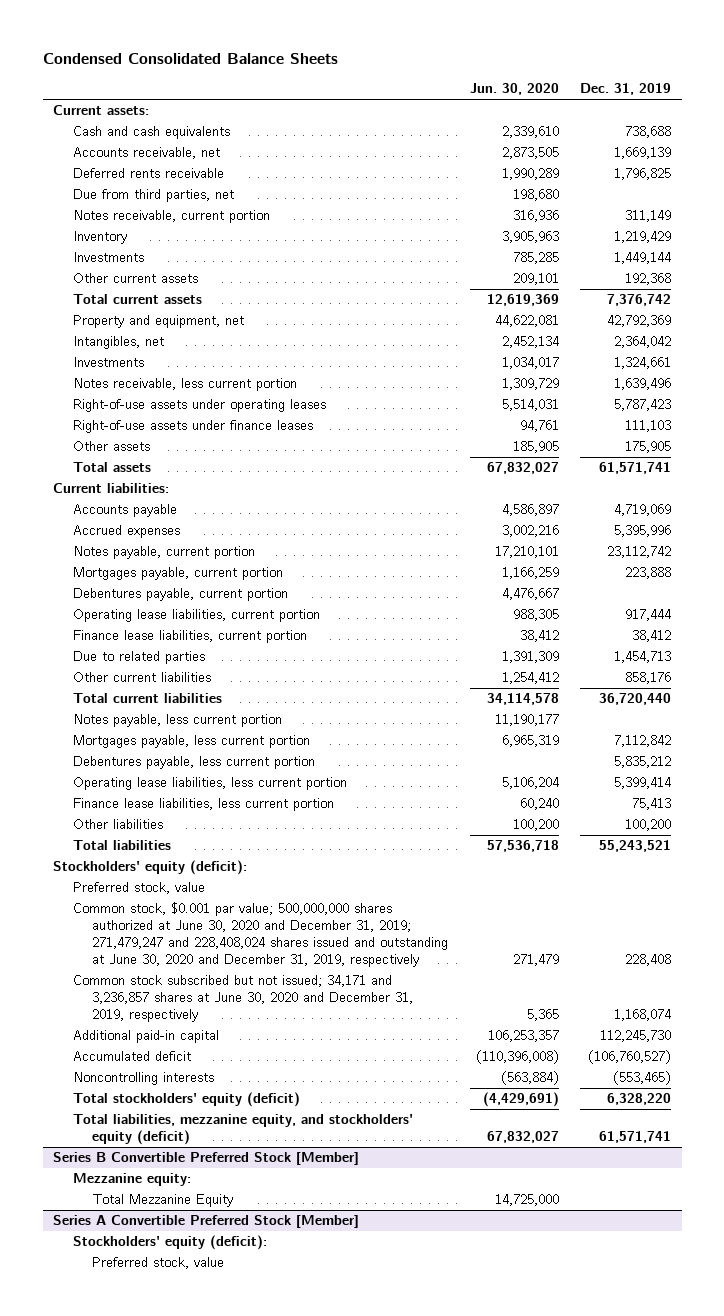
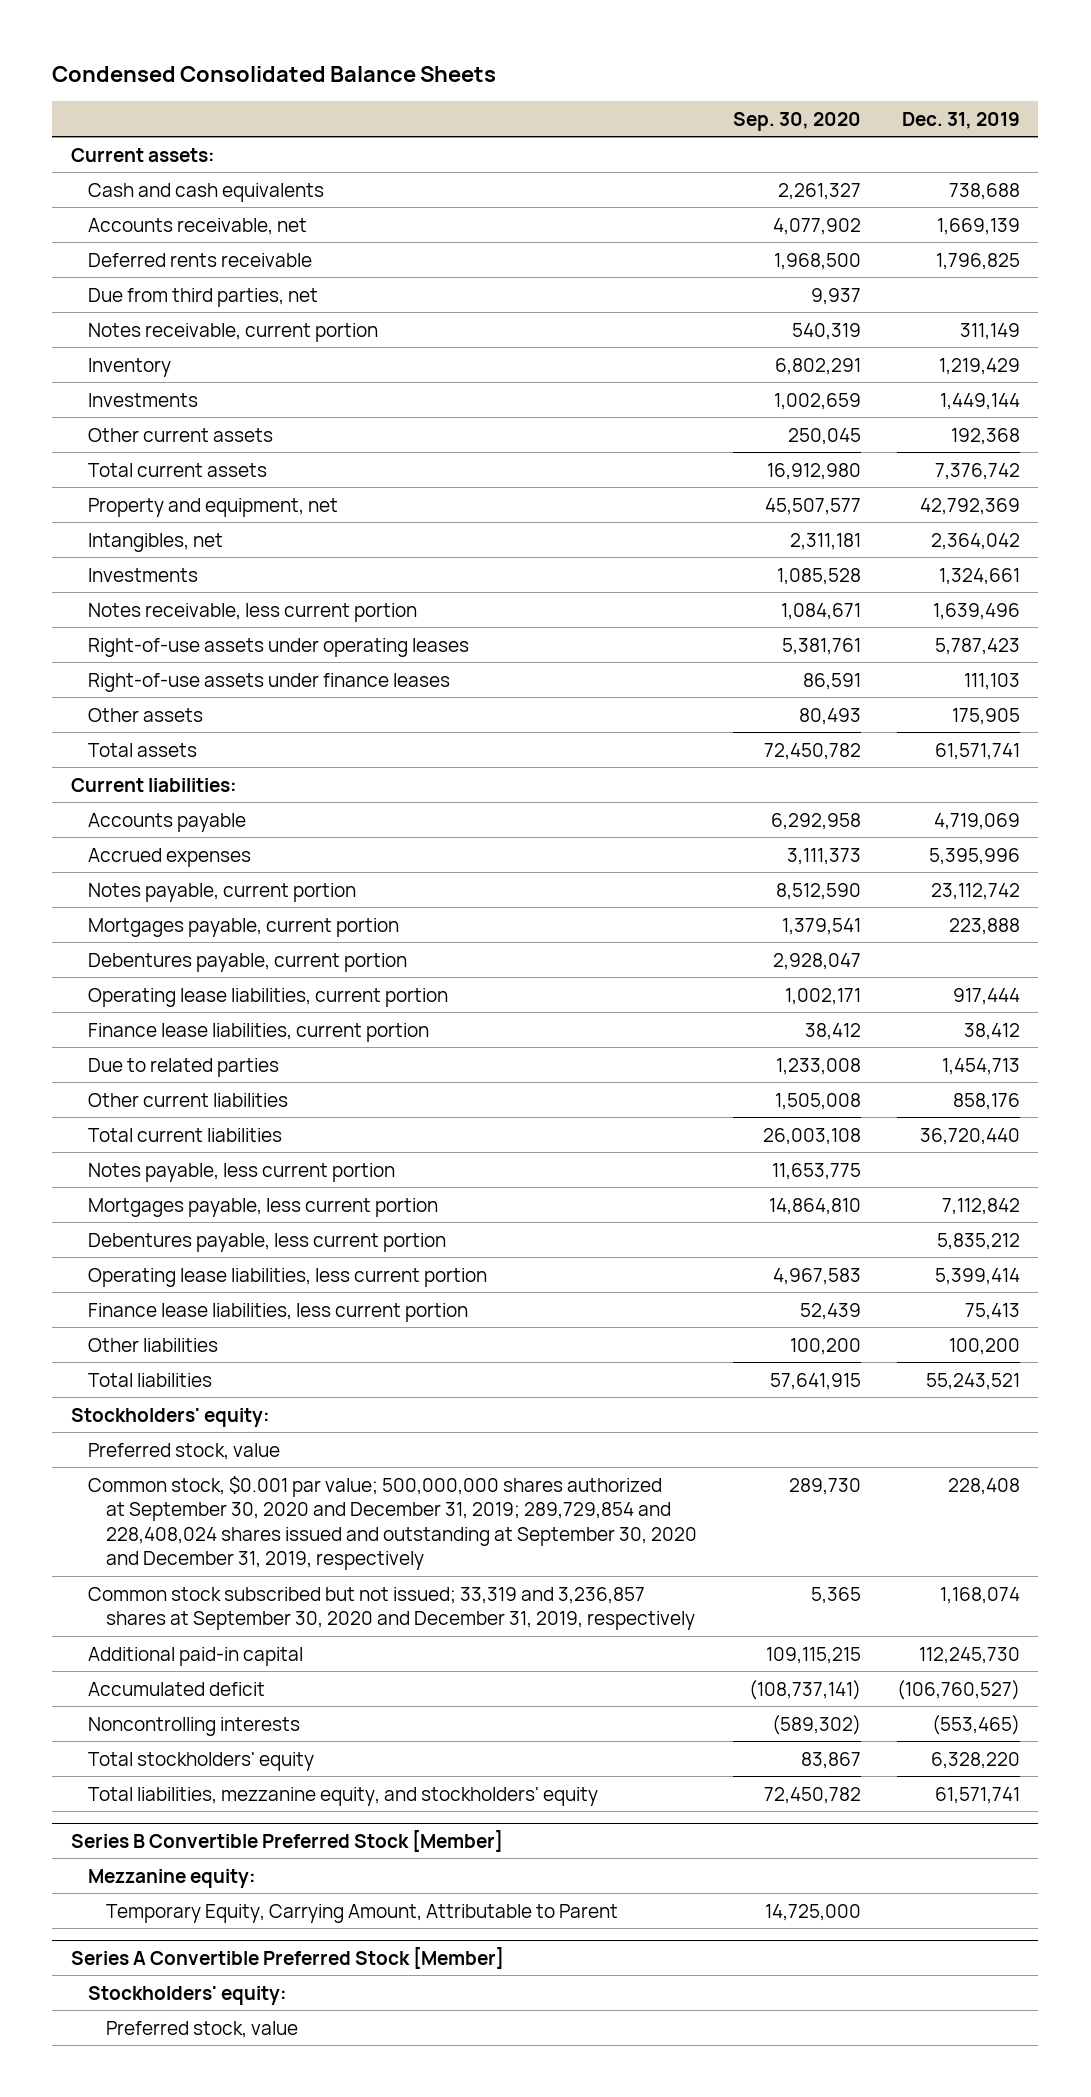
[469,83,559,96] Jun. 30, 2020 -> none
none -> [733,111,862,131] Sep. 30, 2020
[53,860,248,876] Stockholders' equity (deficit): -> [70,1407,270,1427] Stockholders' equity:
[72,902,449,968] Common stock, $0.001 par value; 500,000,000 shares authorized at June 30, 2020 and December 31, 2019; 271,479,247 and 228,408,024 shares issued and outstanding at June 30, 2020 and December 31, 2019, respectively -> [88,1475,698,1571] Common stock, $0.001 par value; 500,000,000 shares authorized at September 30, 2020 and December 31, 2019; 289,729,854 and 228,408,024 shares issued and outstanding at September 30, 2020 and December 31, 2019, respectively
[72,975,414,1023] Common stock subscribed but not issued; 34,171 and 3,236,857 shares at June 30, 2020 and December 31, 2019, respectively -> [88,1586,696,1631] Common stock subscribed but not issued; 33,319 and 3,236,857 shares at September 30, 2020 and December 31, 2019, respectively
[72,1092,300,1108] Total stockholders' equity (deficit) -> [88,1751,315,1771] Total stockholders' equity
[72,1114,413,1146] Total liabilities, mezzanine equity, and stockholders' equity (deficit) -> [88,1786,599,1806] Total liabilities, mezzanine equity, and stockholders' equity
[92,1194,234,1208] Total Mezzanine Equity -> [106,1903,619,1923] Temporary Equity, Carrying Amount, Attributable to Parent
[72,1235,267,1251] Stockholders' equity (deficit): -> [88,1985,288,2005] Stockholders' equity:

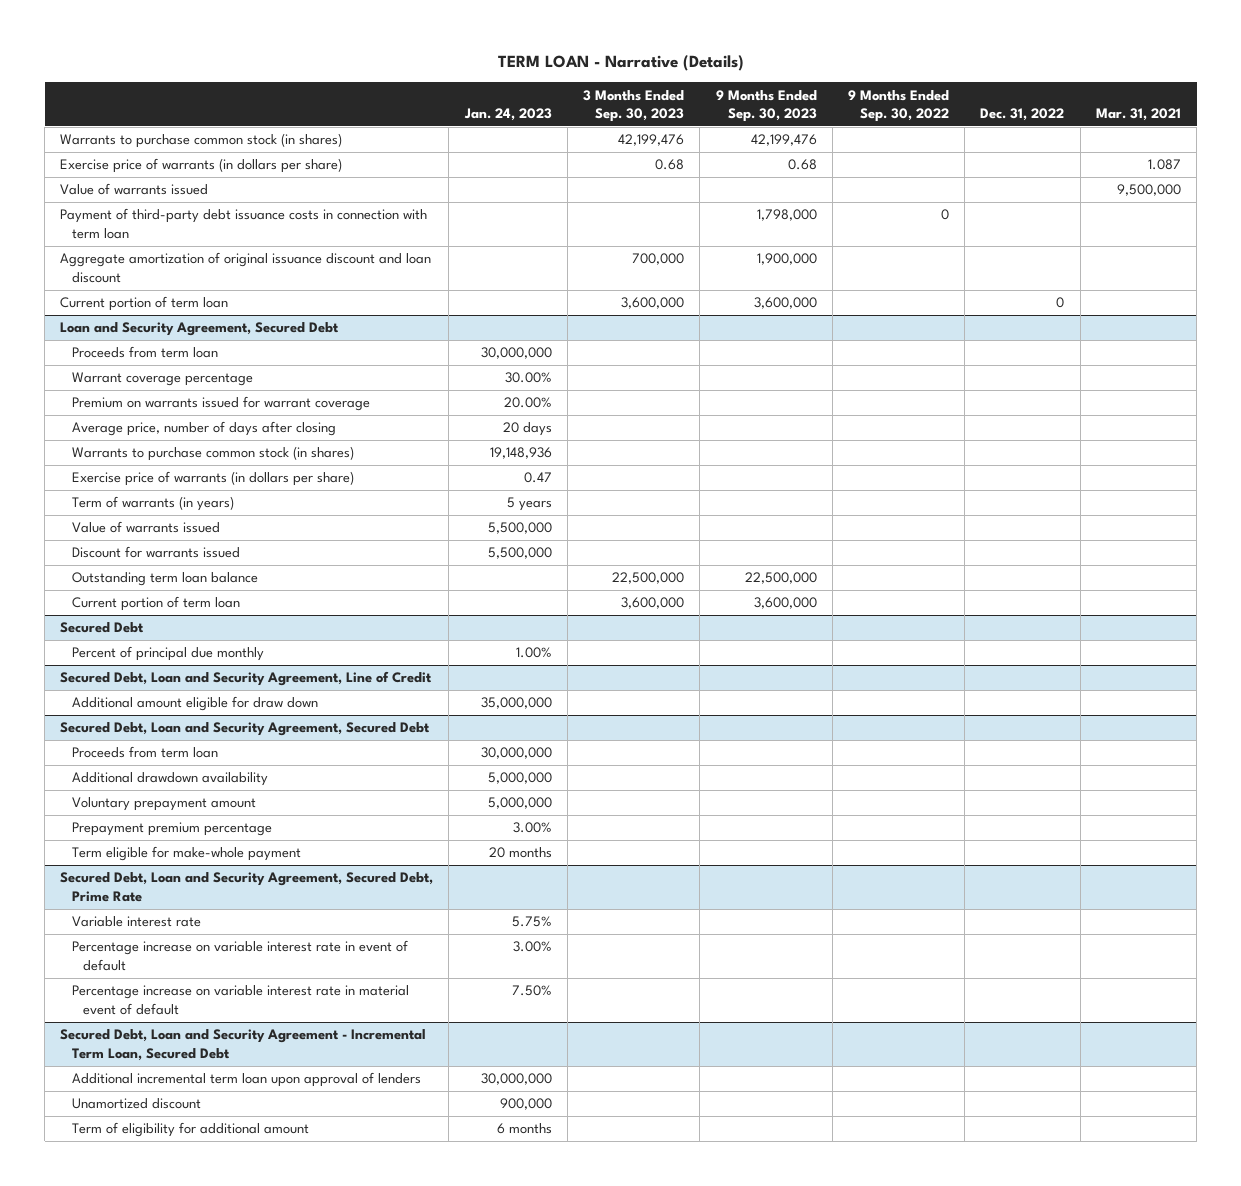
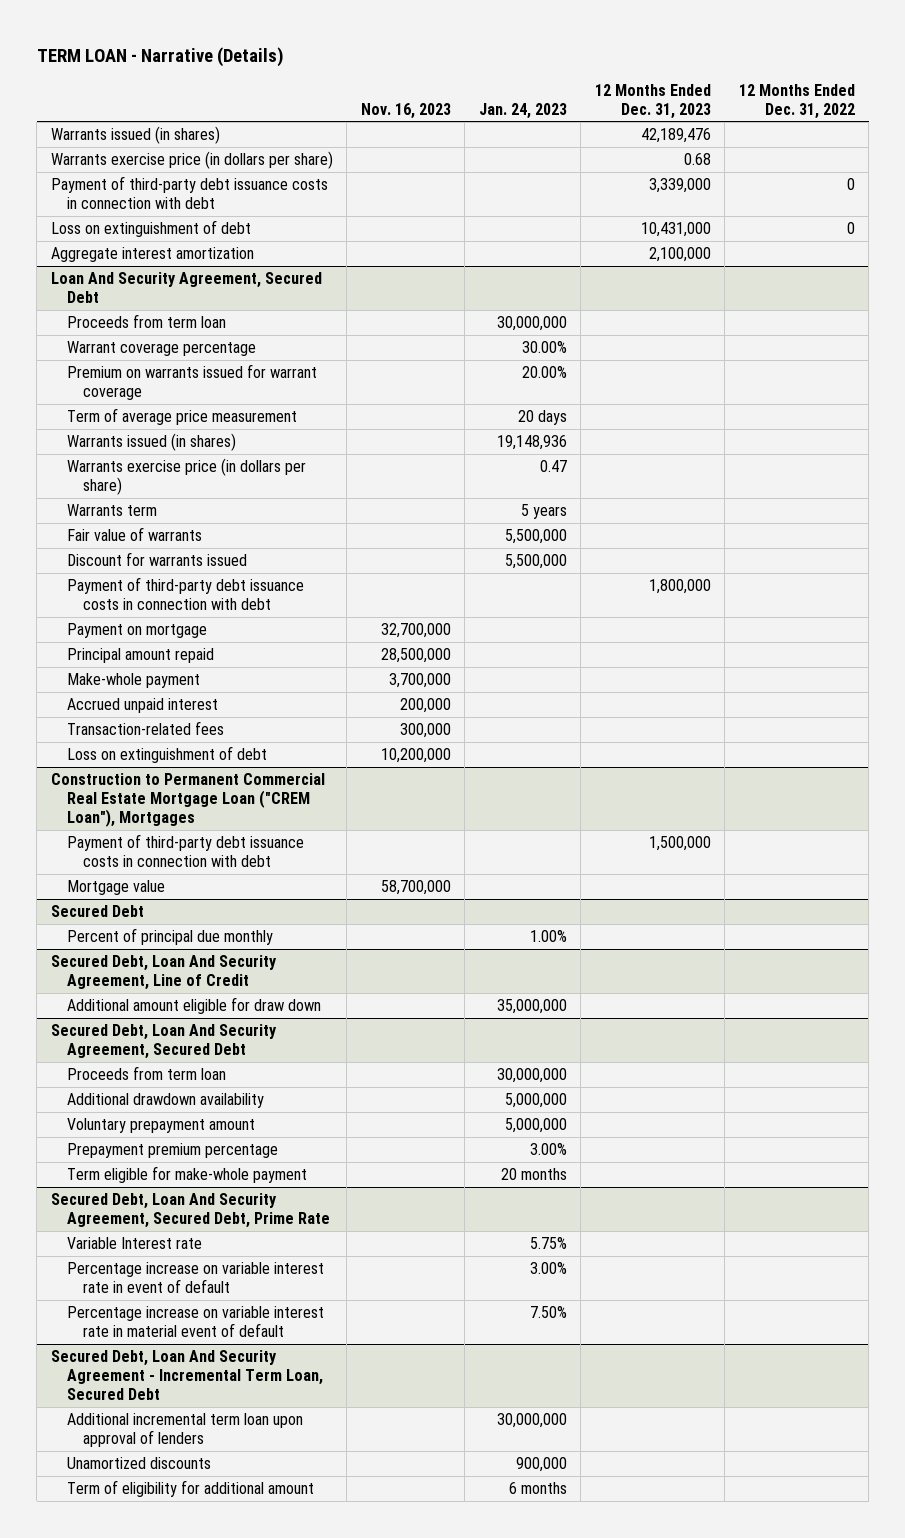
[583,89,685,123] 3 Months Ended Sep. 30, 2023 -> none
[715,89,817,123] 9 Months Ended Sep. 30, 2023 -> none
[848,89,950,123] 9 Months Ended Sep. 30, 2022 -> none
[980,108,1065,122] Dec. 31, 2022 -> none
[1095,108,1181,122] Mar. 31, 2021 -> none
none -> [360,102,451,119] Nov. 16, 2023
none -> [594,83,711,119] 12 Months Ended Dec. 31, 2023
none -> [738,83,855,119] 12 Months Ended Dec. 31, 2022
[60,183,209,196] Value of warrants issued -> none
[60,296,229,312] Current portion of term loan -> none
[60,133,343,149] Warrants to purchase common stock (in shares) -> [50,126,220,145] Warrants issued (in shares)
[60,158,343,174] Exercise price of warrants (in dollars per share) -> [50,151,333,170] Warrants exercise price (in dollars per share)
[60,208,428,240] Payment of third-party debt issuance costs in connection with term loan -> [50,176,328,209] Payment of third-party debt issuance costs in connection with debt
none -> [50,220,251,238] Loss on extinguishment of debt
[60,252,432,284] Aggregate amortization of original issuance discount and loan discount -> [50,247,254,263] Aggregate interest amortization
[60,322,340,337] Loan and Security Agreement, Secured Debt -> [50,272,322,303] Loan And Security Agreement, Secured Debt
[71,421,336,437] Average price, number of days after closing -> [66,408,297,426] Term of average price measurement
[71,446,354,462] Warrants to purchase common stock (in shares) -> [66,433,236,452] Warrants issued (in shares)
[71,471,354,487] Exercise price of warrants (in dollars per share) -> [66,458,306,495] Warrants exercise price (in dollars per share)
[71,496,234,512] Term of warrants (in years) -> [66,504,157,517] Warrants term
[71,521,220,534] Value of warrants issued -> [66,527,202,542] Fair value of warrants
[71,572,258,587] Outstanding term loan balance -> none
[71,596,240,612] Current portion of term loan -> none
none -> [66,577,304,610] Payment of third-party debt issuance costs in connection with debt
none -> [66,623,207,639] Payment on mortgage
none -> [66,648,214,664] Principal amount repaid
none -> [66,673,200,689] Make-whole payment
none -> [66,698,218,714] Accrued unpaid interest
none -> [66,721,224,736] Transaction-related fees
none -> [66,746,267,764] Loss on extinguishment of debt
none -> [50,773,325,827] Construction to Permanent Commercial Real Estate Mortgage Loan ("CREM Loan"), Mortgages
none -> [66,834,304,867] Payment of third-party debt issuance costs in connection with debt
none -> [66,880,165,896] Mortgage value
[60,671,433,687] Secured Debt, Loan and Security Agreement, Line of Credit -> [50,955,277,990] Secured Debt, Loan And Security Agreement, Line of Credit
[60,722,431,737] Secured Debt, Loan and Security Agreement, Secured Debt -> [50,1024,277,1059] Secured Debt, Loan And Security Agreement, Secured Debt
[60,872,434,903] Secured Debt, Loan and Security Agreement, Secured Debt, Prime Rate -> [50,1193,330,1228] Secured Debt, Loan And Security Agreement, Secured Debt, Prime Rate
[71,916,201,928] Variable interest rate -> [66,1237,202,1250] Variable Interest rate
[60,1029,427,1062] Secured Debt, Loan and Security Agreement - Incremental Term Loan, Secured Debt -> [50,1350,323,1400] Secured Debt, Loan And Security Agreement - Incremental Term Loan, Secured Debt
[71,1098,201,1110] Unamortized discount -> [66,1457,211,1470] Unamortized discounts

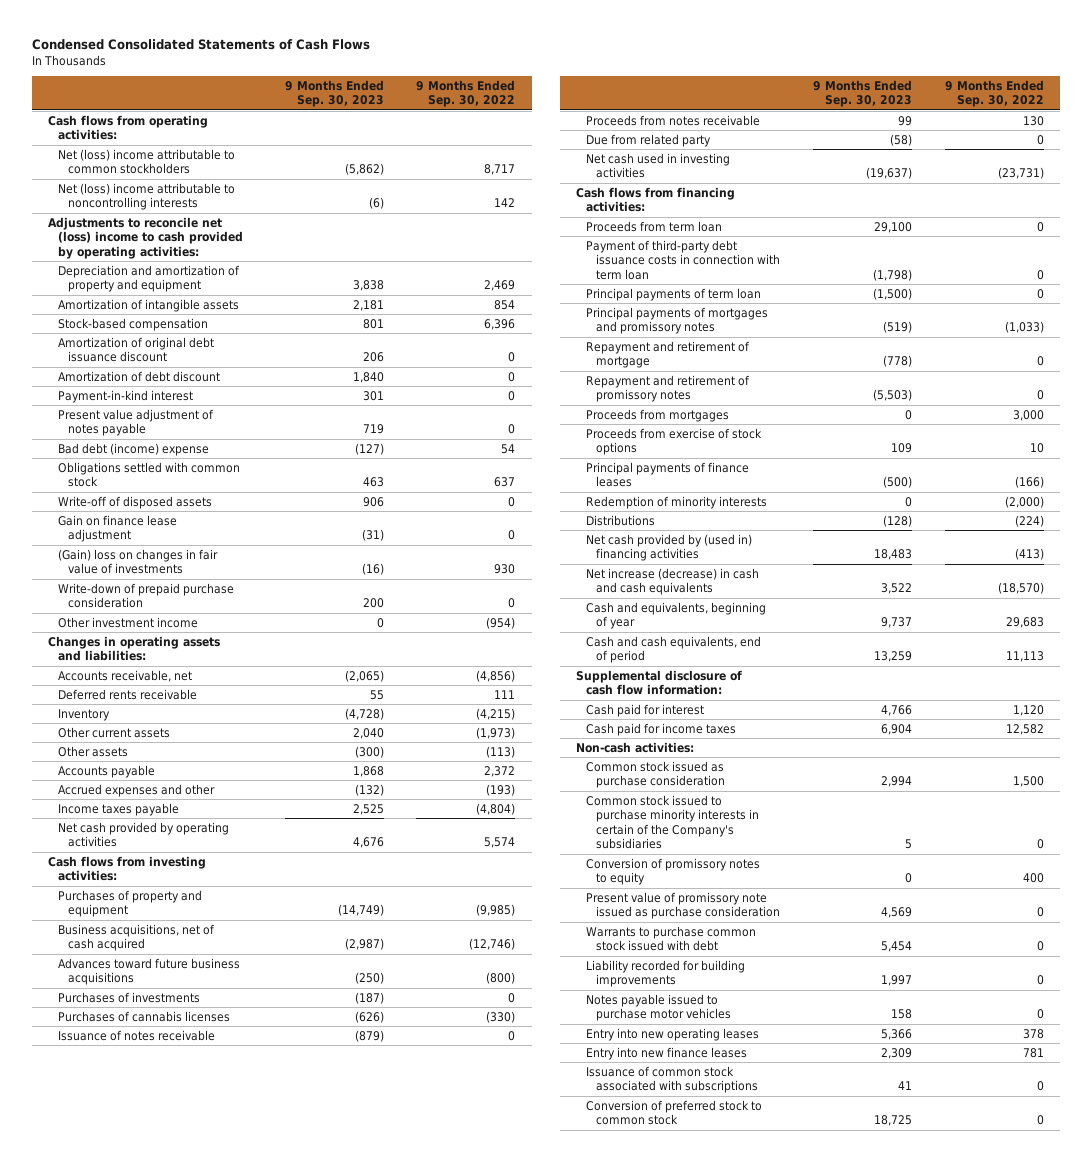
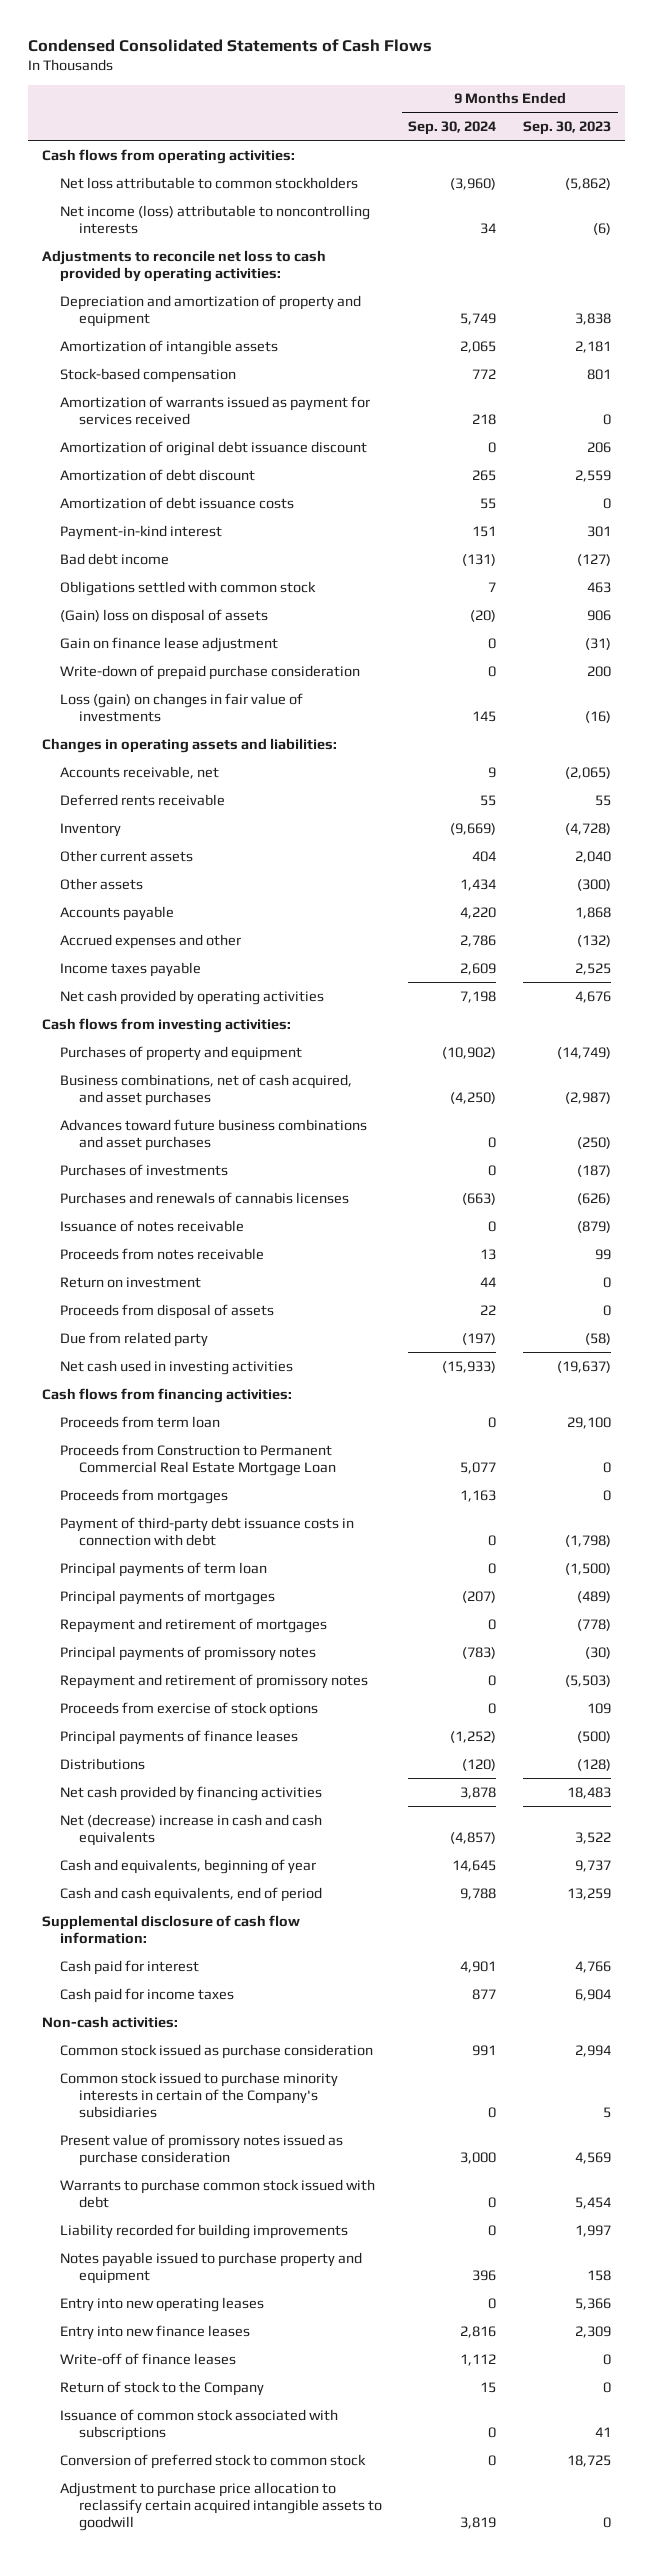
[416,79,516,108] 9 Months Ended Sep. 30, 2022 -> none
none -> [408,121,497,136] Sep. 30, 2024
[58,148,236,175] Net (loss) income attributable to common stockholders -> [60,176,359,189] Net loss attributable to common stockholders
[58,182,236,211] Net (loss) income attributable to noncontrolling interests -> [60,204,371,234] Net income (loss) attributable to noncontrolling interests
[48,216,244,259] Adjustments to reconcile net (loss) income to cash provided by operating activities: -> [41,249,326,282] Adjustments to reconcile net loss to cash provided by operating activities:
none -> [60,395,371,425] Amortization of warrants issued as payment for services received
[352,371,384,383] 1,840 -> [575,469,612,482] 2,559
none -> [60,496,295,509] Amortization of debt issuance costs
[58,408,215,437] Present value adjustment of notes payable -> none
[58,442,210,456] Bad debt (income) expense -> [60,552,170,565] Bad debt income
[58,495,213,509] Write-off of disposed assets -> none
none -> [60,608,269,624] (Gain) loss on disposal of assets
[58,548,219,575] (Gain) loss on changes in fair value of investments -> none
[58,616,199,628] Other investment income -> none
none -> [60,692,304,722] Loss (gain) on changes in fair value of investments
[58,923,216,952] Business acquisitions, net of cash acquired -> [60,1073,353,1106] Business combinations, net of cash acquired, and asset purchases
[58,957,241,986] Advances toward future business acquisitions -> [60,1118,368,1151] Advances toward future business combinations and asset purchases
[58,1010,231,1022] Purchases of cannabis licenses -> [60,1191,350,1204] Purchases and renewals of cannabis licenses
none -> [60,1276,202,1288] Return on investment
none -> [60,1303,275,1319] Proceeds from disposal of assets
none -> [60,1443,336,1476] Proceeds from Construction to Permanent Commercial Real Estate Mortgage Loan
[586,408,730,422] Proceeds from mortgages -> [60,1488,229,1504] Proceeds from mortgages
[586,239,781,280] Payment of third-party debt issuance costs in connection with term loan -> [60,1516,355,1546] Payment of third-party debt issuance costs in connection with debt
[586,306,769,335] Principal payments of mortgages and promissory notes -> [60,1589,276,1605] Principal payments of mortgages
[883,321,913,334] (519) -> [577,1590,612,1603] (489)
[586,340,751,369] Repayment and retirement of mortgage -> [60,1617,328,1633] Repayment and retirement of mortgages
none -> [60,1645,317,1661] Principal payments of promissory notes
[586,495,768,509] Redemption of minority interests -> none
[586,533,753,562] Net cash provided by (used in) financing activities -> [60,1785,323,1801] Net cash provided by financing activities
[586,567,760,596] Net increase (decrease) in cash and cash equivalents -> [60,1813,323,1846] Net (decrease) increase in cash and cash equivalents
[586,857,761,886] Conversion of promissory notes to equity -> none
[586,891,781,920] Present value of promissory note issued as purchase consideration -> [60,2133,344,2166] Present value of promissory notes issued as purchase consideration
[586,993,732,1022] Notes payable issued to purchase motor vehicles -> [60,2251,363,2284] Notes payable issued to purchase property and equipment
none -> [60,2352,237,2365] Write-off of finance leases
none -> [60,2380,265,2396] Return of stock to the Company
none -> [60,2481,382,2531] Adjustment to purchase price allocation to reclassify certain acquired intangible assets to goodwill

